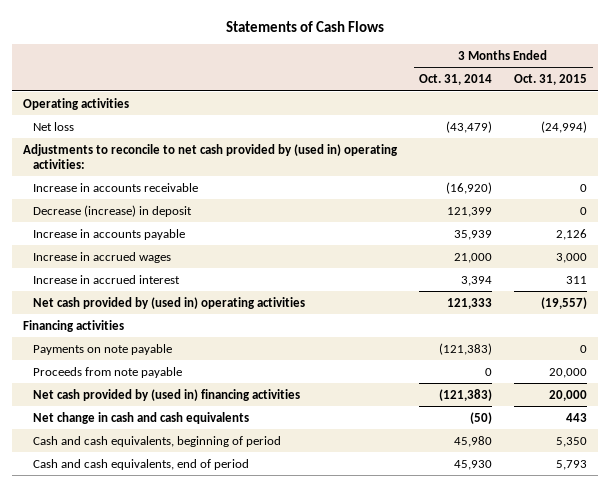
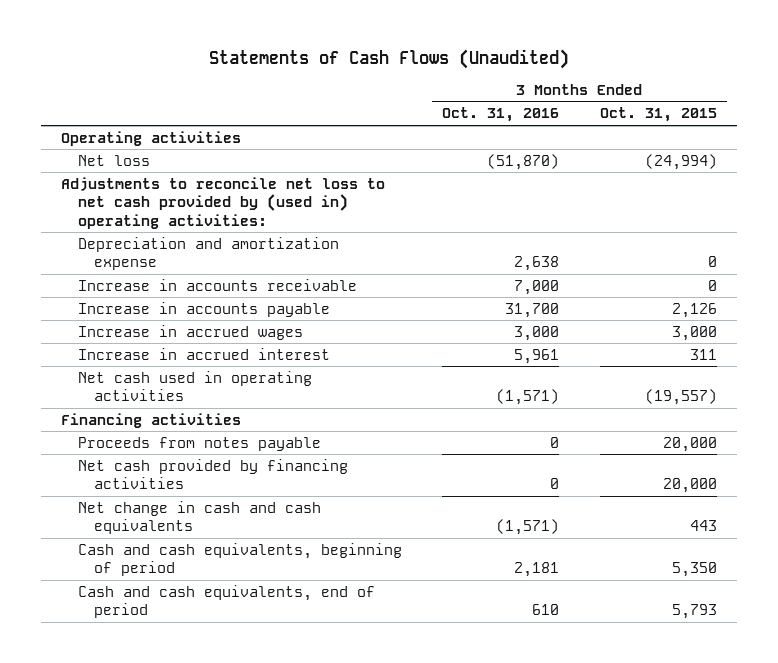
[226,20,385,32] Statements of Cash Flows -> [208,48,569,69] Statements of Cash Flows (Unaudited)
[419,74,493,86] Oct. 31, 2014 -> none
none -> [442,107,560,123] Oct. 31, 2016
[23,143,399,169] Adjustments to reconcile to net cash provided by (used in) operating activities: -> [61,176,386,229] Adjustments to reconcile net loss to net cash provided by (used in) operating activities:
none -> [77,236,339,271] Depreciation and amortization expense
[33,204,193,217] Decrease (increase) in deposit -> none
[33,296,306,309] Net cash provided by (used in) operating activities -> [77,370,312,402] Net cash used in operating activities
[33,343,173,355] Payments on note payable -> none
[33,366,183,378] Proceeds from note payable -> [77,436,321,451] Proceeds from notes payable
[33,388,301,401] Net cash provided by (used in) financing activities -> [77,458,348,490] Net cash provided by financing activities

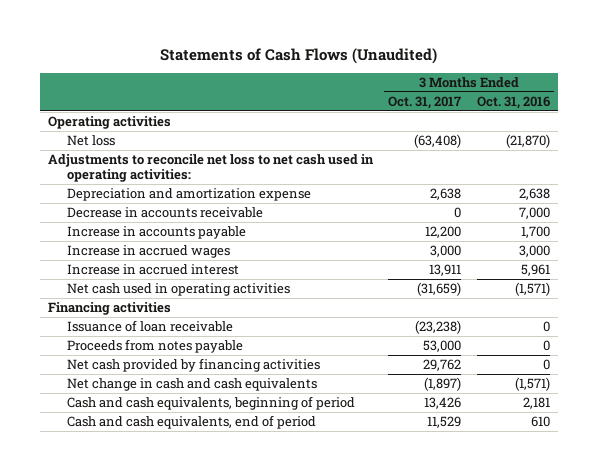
[599,107,717,123] Oct. 31, 2015 -> none
none -> [388,95,462,109] Oct. 31, 2017
[487,153,560,170] (51,870) -> [506,134,551,149] (21,870)
[61,176,386,229] Adjustments to reconcile net loss to net cash provided by (used in) operating activities: -> [47,154,374,183] Adjustments to reconcile net loss to net cash used in operating activities:
[77,278,357,291] Increase in accounts receivable -> [66,207,263,219] Decrease in accounts receivable
[505,302,560,318] 31,700 -> [521,226,551,239] 1,700
none -> [66,320,233,333] Issuance of loan receivable

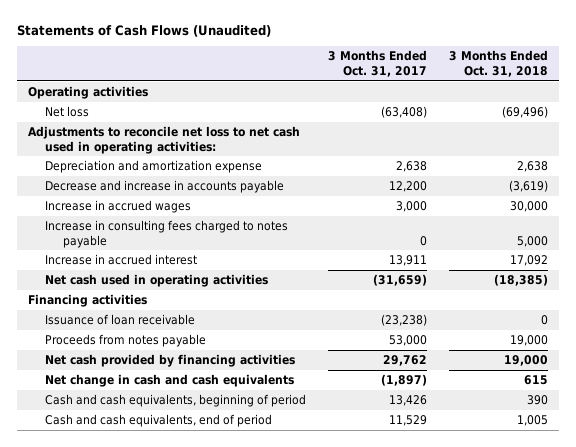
[477,95,551,109] Oct. 31, 2016 -> none
none -> [449,50,549,77] 3 Months Ended Oct. 31, 2018
[66,207,263,219] Decrease in accounts receivable -> none
[66,226,246,240] Increase in accounts payable -> [45,180,285,194] Decrease and increase in accounts payable
none -> [45,220,289,248] Increase in consulting fees charged to notes payable

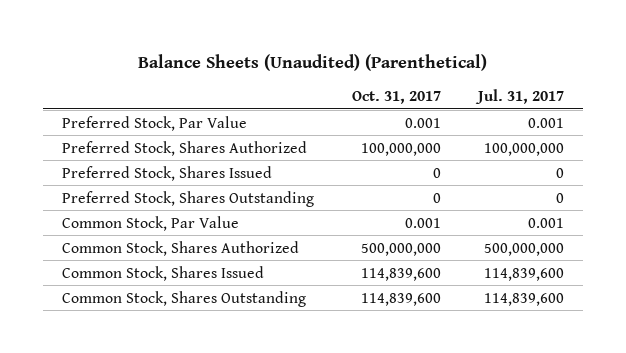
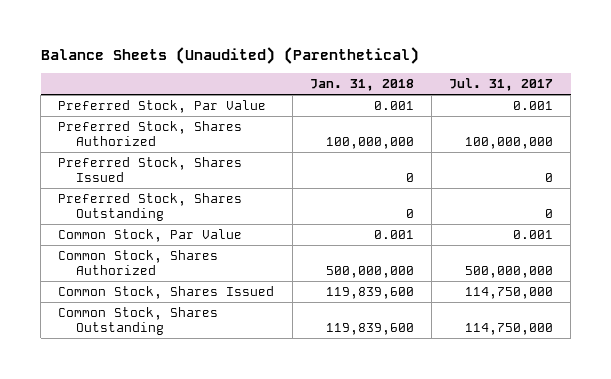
[351,90,441,104] Oct. 31, 2017 -> none
none -> [309,79,414,92] Jan. 31, 2018
[484,267,565,281] 114,839,600 -> [465,287,554,300] 114,750,000
[484,292,565,306] 114,839,600 -> [465,322,554,335] 114,750,000

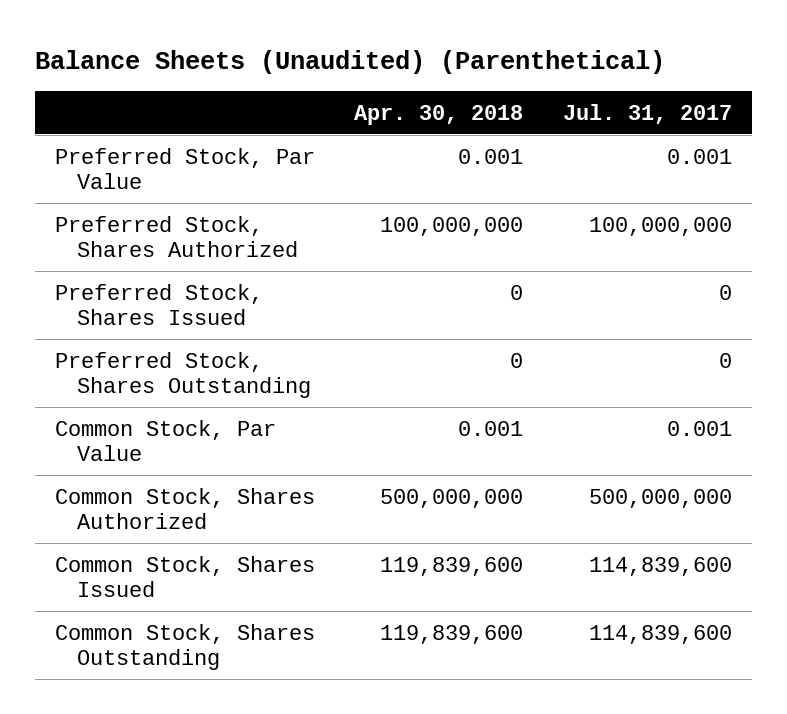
[309,79,414,92] Jan. 31, 2018 -> none
none -> [354,104,524,125] Apr. 30, 2018
[465,287,554,300] 114,750,000 -> [588,556,732,576] 114,839,600
[465,322,554,335] 114,750,000 -> [588,624,732,644] 114,839,600

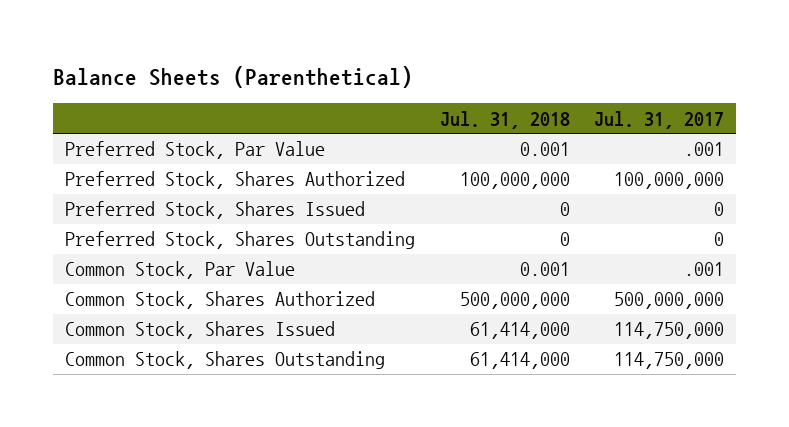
[34,49,665,74] Balance Sheets (Unaudited) (Parenthetical) -> [53,65,414,88] Balance Sheets (Parenthetical)
[354,104,524,125] Apr. 30, 2018 -> none
none -> [439,110,570,129] Jul. 31, 2018
[666,148,732,164] 0.001 -> [683,142,724,157] .001
[666,420,732,436] 0.001 -> [683,262,724,277] .001
[588,556,732,576] 114,839,600 -> [613,322,724,340] 114,750,000
[588,624,732,644] 114,839,600 -> [613,352,724,370] 114,750,000

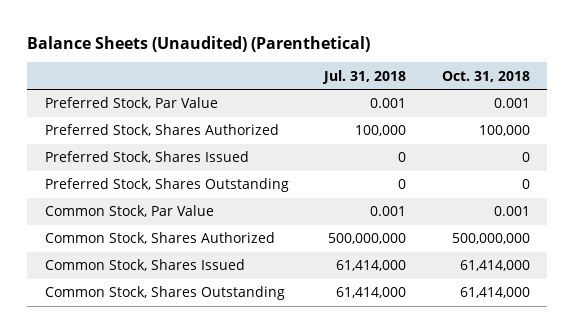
[53,65,414,88] Balance Sheets (Parenthetical) -> [27,35,371,52] Balance Sheets (Unaudited) (Parenthetical)
[593,110,724,129] Jul. 31, 2017 -> none
none -> [441,70,530,82] Oct. 31, 2018
[459,172,570,190] 100,000,000 -> [355,125,407,137] 100,000

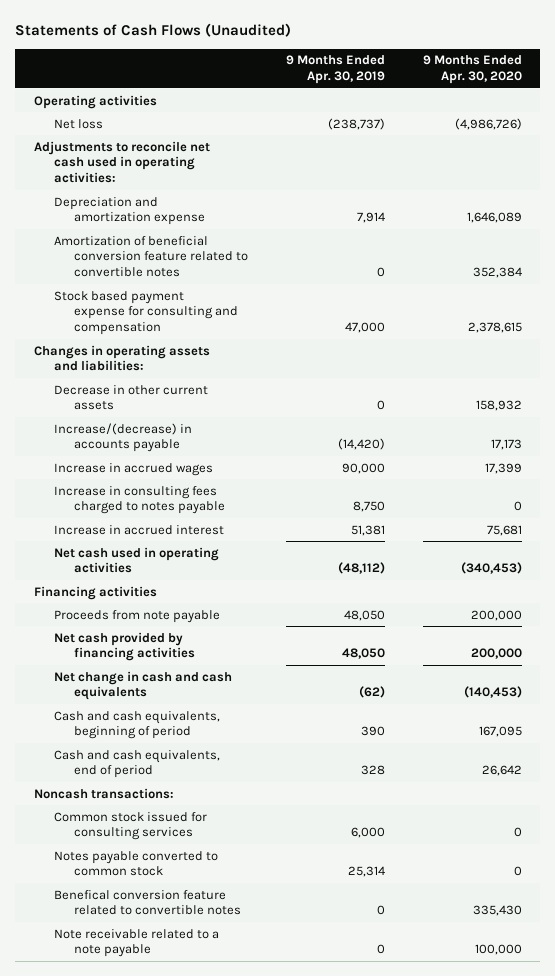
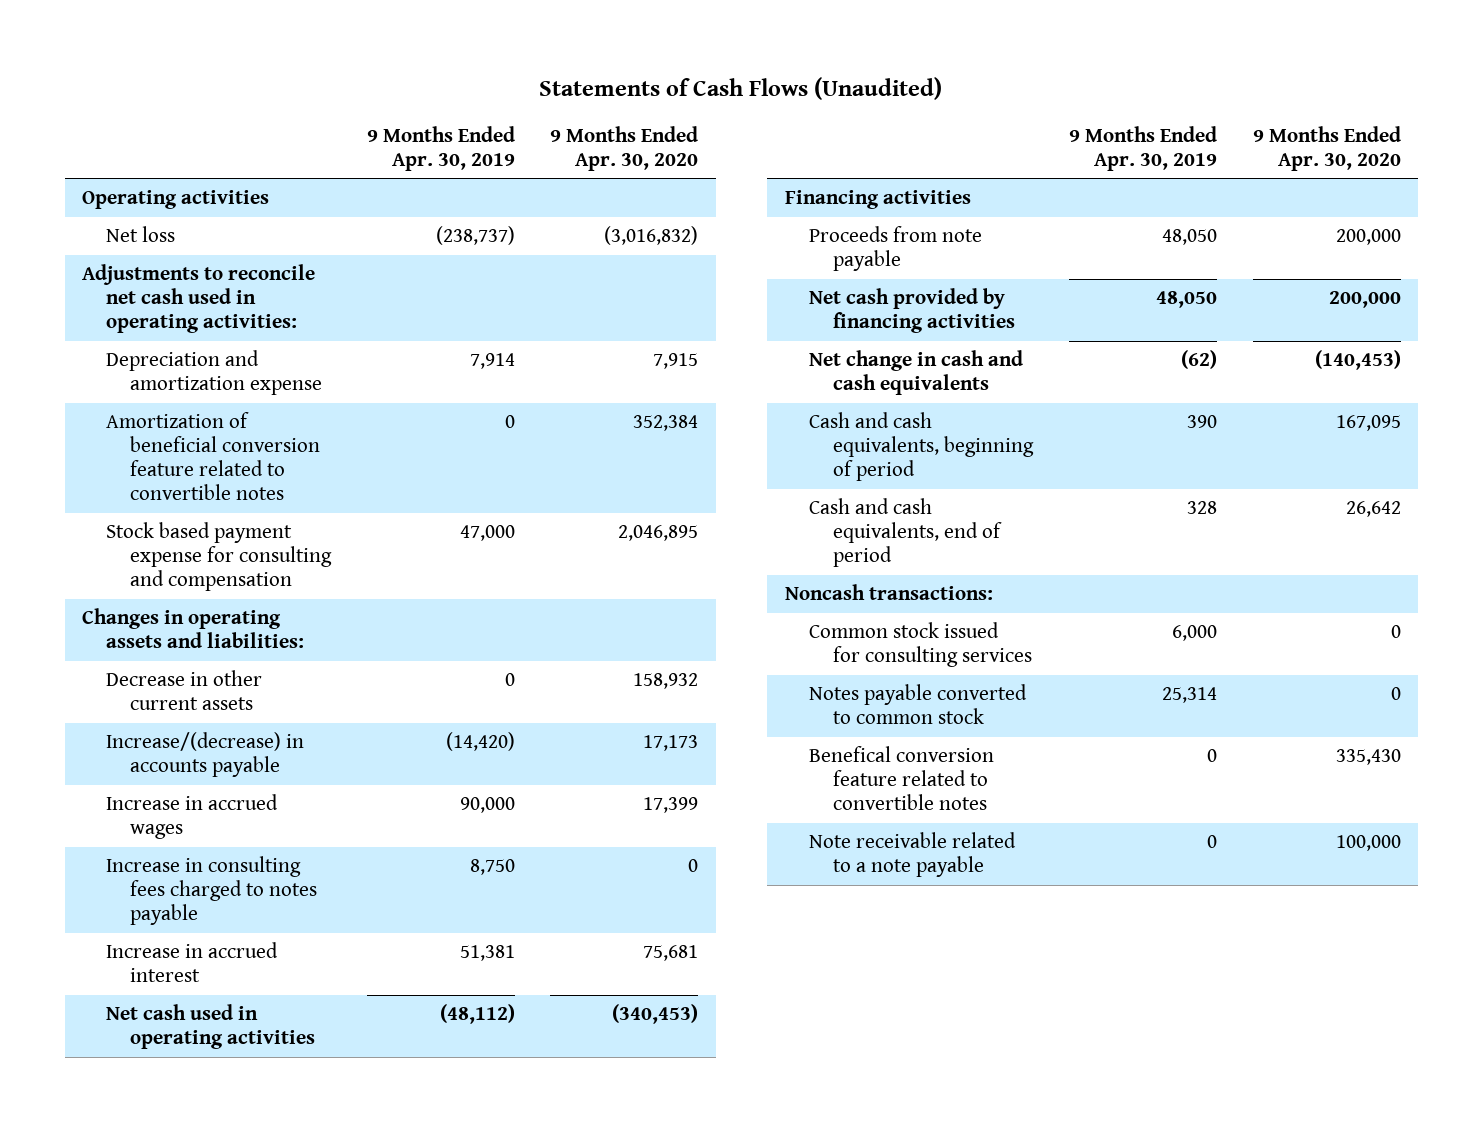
[454,117,522,130] (4,986,726) -> [604,226,699,246] (3,016,832)
[466,212,522,224] 1,646,089 -> [653,353,699,370] 7,915
[467,322,522,334] 2,378,615 -> [618,525,699,542] 2,046,895

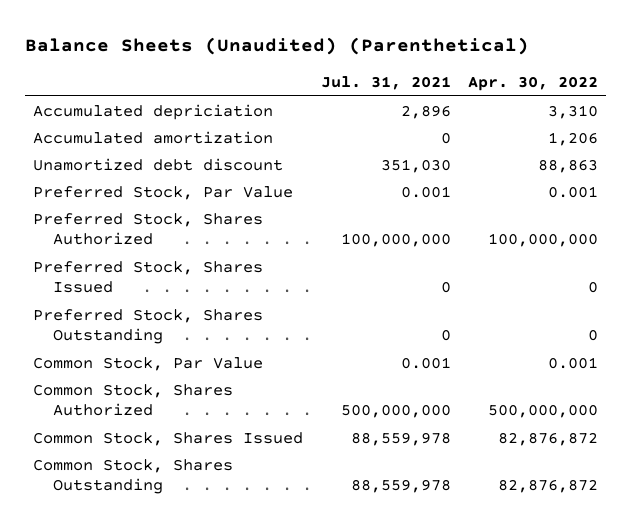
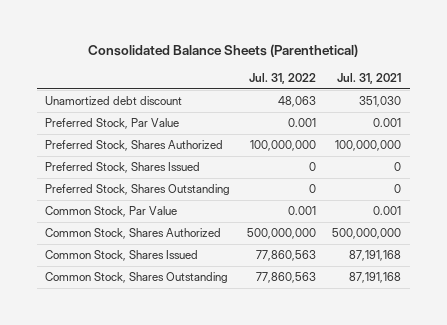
[24,37,529,56] Balance Sheets (Unaudited) (Parenthetical) -> [88,44,359,58] Consolidated Balance Sheets (Parenthetical)
[467,76,598,92] Apr. 30, 2022 -> none
none -> [248,72,316,84] Jul. 31, 2022
[33,103,274,120] Accumulated depriciation -> none
[33,130,274,144] Accumulated amortization -> none
[350,431,451,446] 88,559,978 -> [349,250,402,262] 87,191,168
[350,479,451,494] 88,559,978 -> [349,272,402,284] 87,191,168

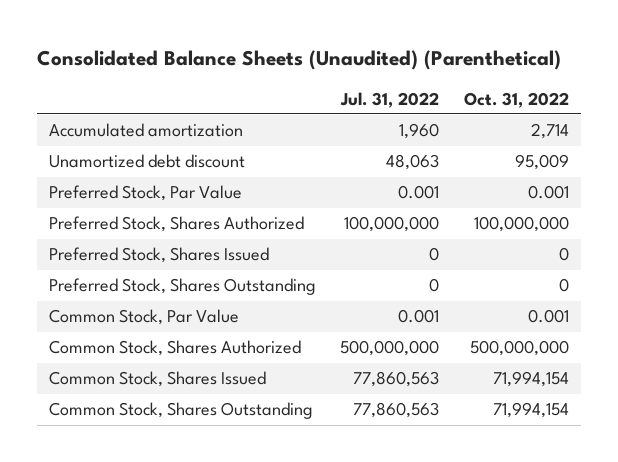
[88,44,359,58] Consolidated Balance Sheets (Parenthetical) -> [36,50,561,71] Consolidated Balance Sheets (Unaudited) (Parenthetical)
[337,72,402,84] Jul. 31, 2021 -> none
none -> [463,91,569,108] Oct. 31, 2022
none -> [48,123,243,138] Accumulated amortization

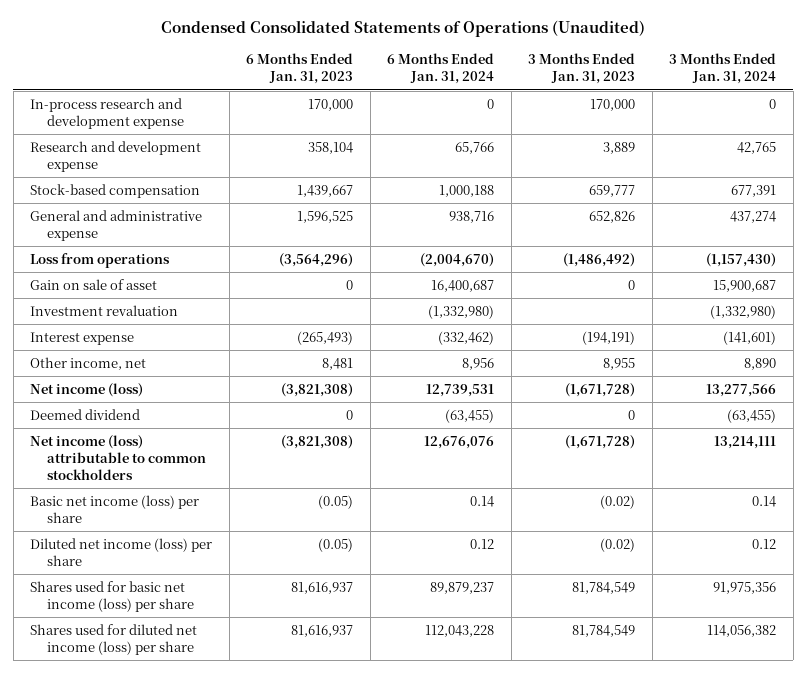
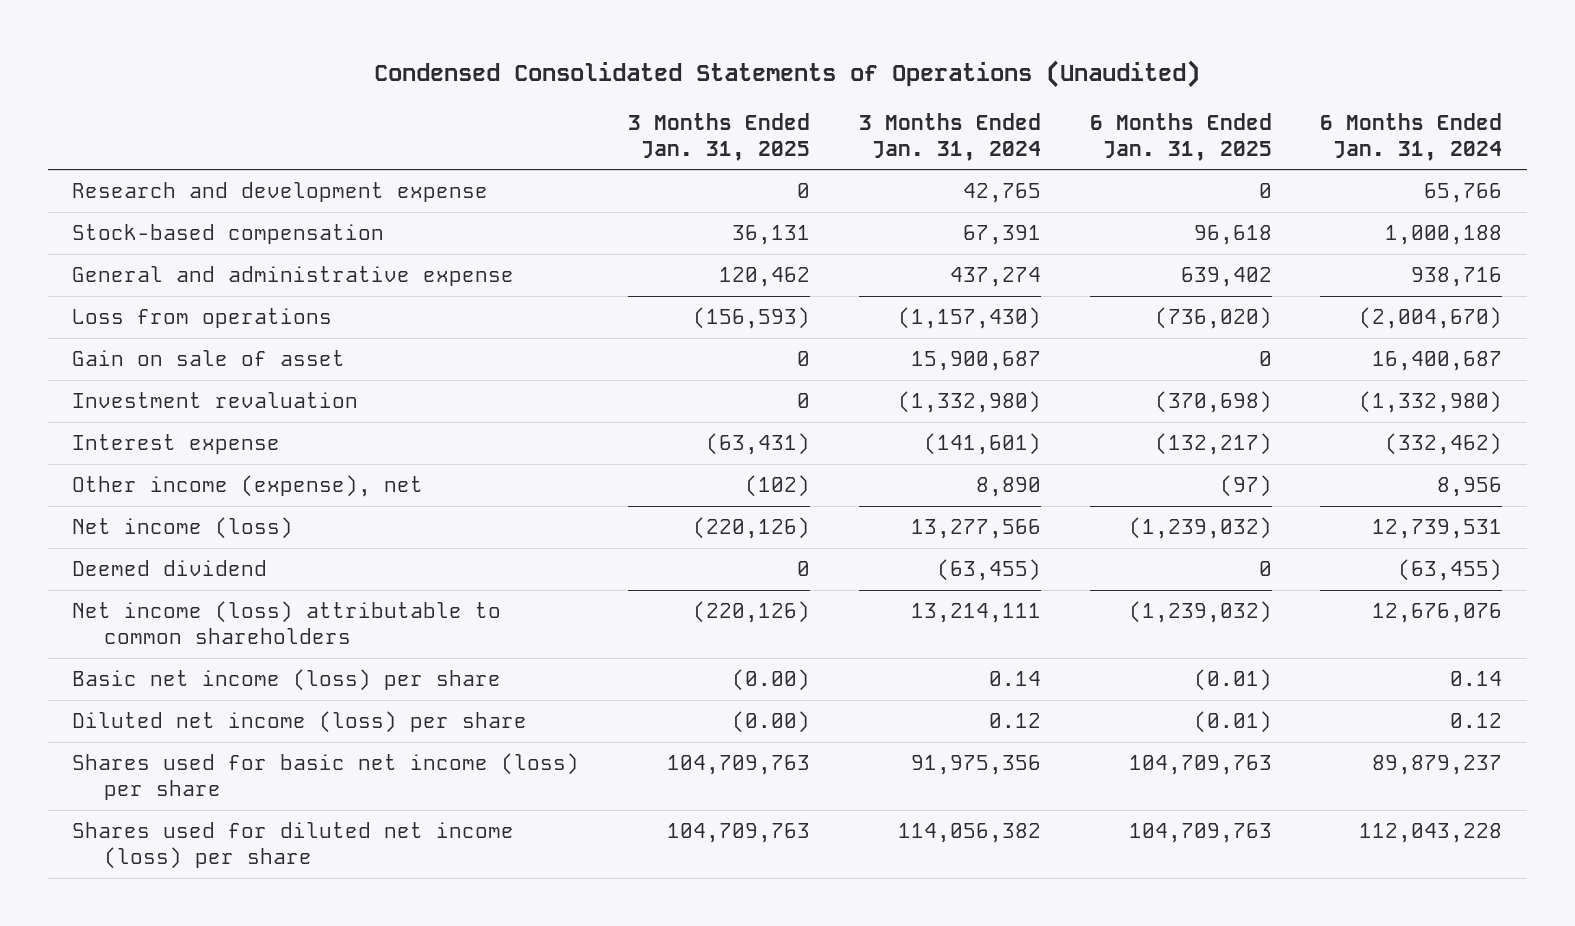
[246,53,354,85] 6 Months Ended Jan. 31, 2023 -> none
[528,53,636,85] 3 Months Ended Jan. 31, 2023 -> none
none -> [628,113,811,161] 3 Months Ended Jan. 31, 2025
none -> [1089,113,1272,161] 6 Months Ended Jan. 31, 2025
[30,98,185,129] In-process research and development expense -> none
[731,185,777,198] 677,391 -> [962,225,1041,246] 67,391
[30,357,147,371] Other income, net -> [72,475,424,498] Other income (expense), net
[30,435,207,480] Net income (loss) attributable to common stockholders -> [72,601,502,645] Net income (loss) attributable to common shareholders

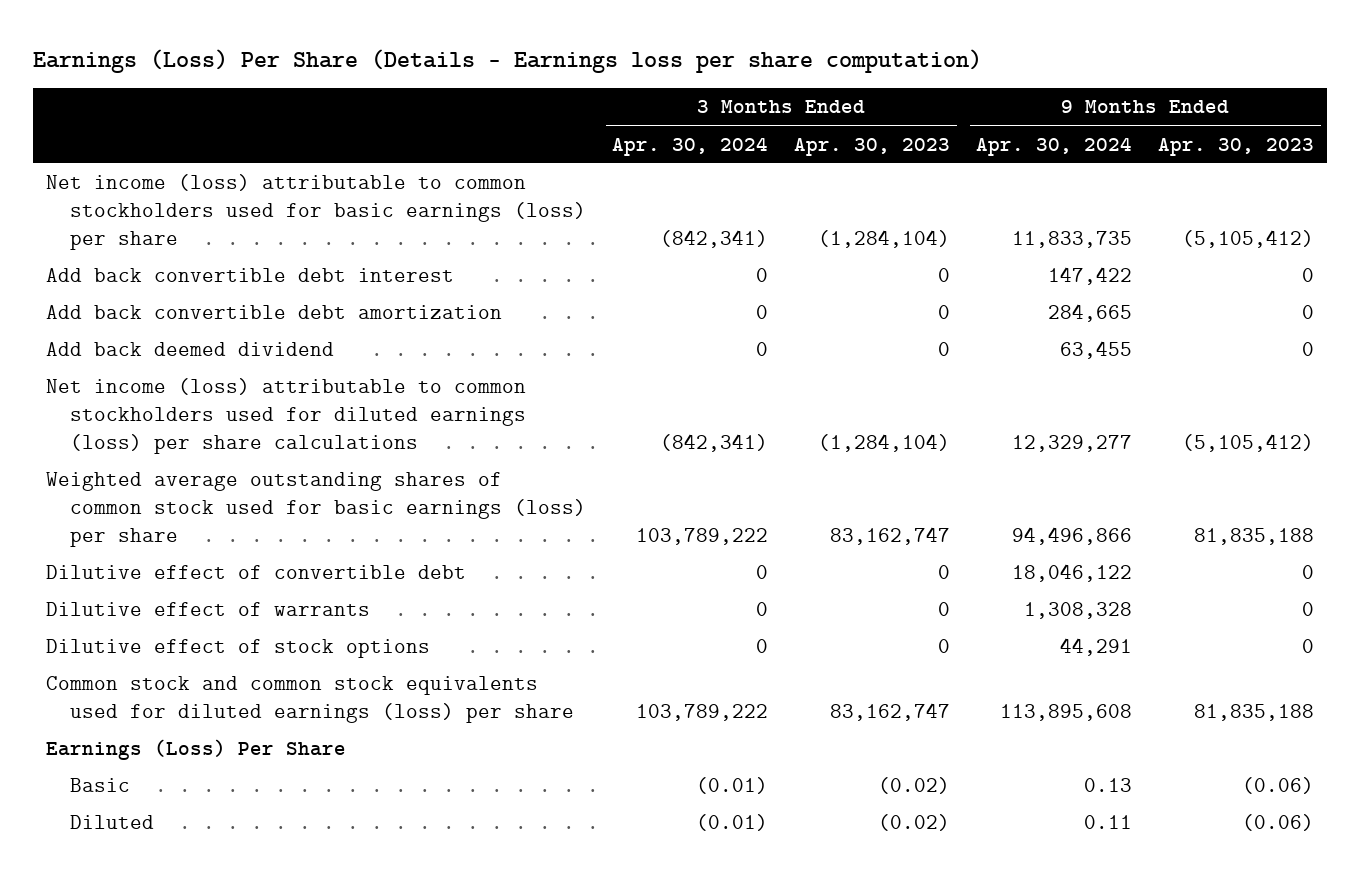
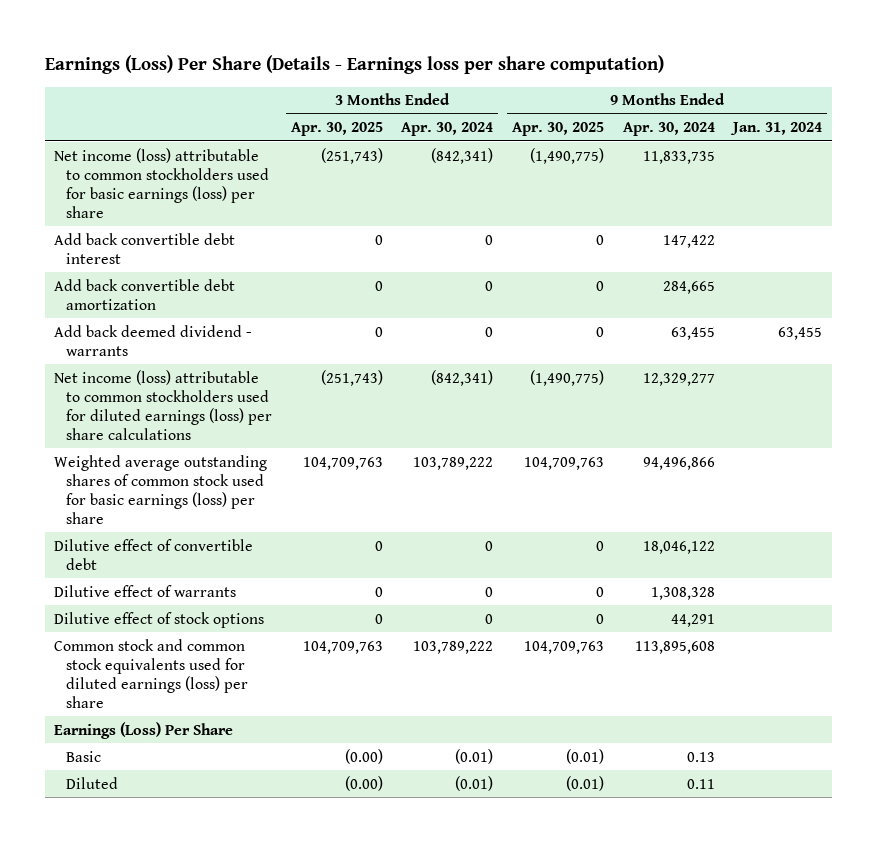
[794,137,951,156] Apr. 30, 2023 -> none
[1158,137,1315,156] Apr. 30, 2023 -> none
none -> [290,122,383,137] Apr. 30, 2025
none -> [512,122,605,137] Apr. 30, 2025
none -> [730,122,823,136] Jan. 31, 2024
[46,342,335,357] Add back deemed dividend -> [54,324,253,356] Add back deemed dividend - warrants

